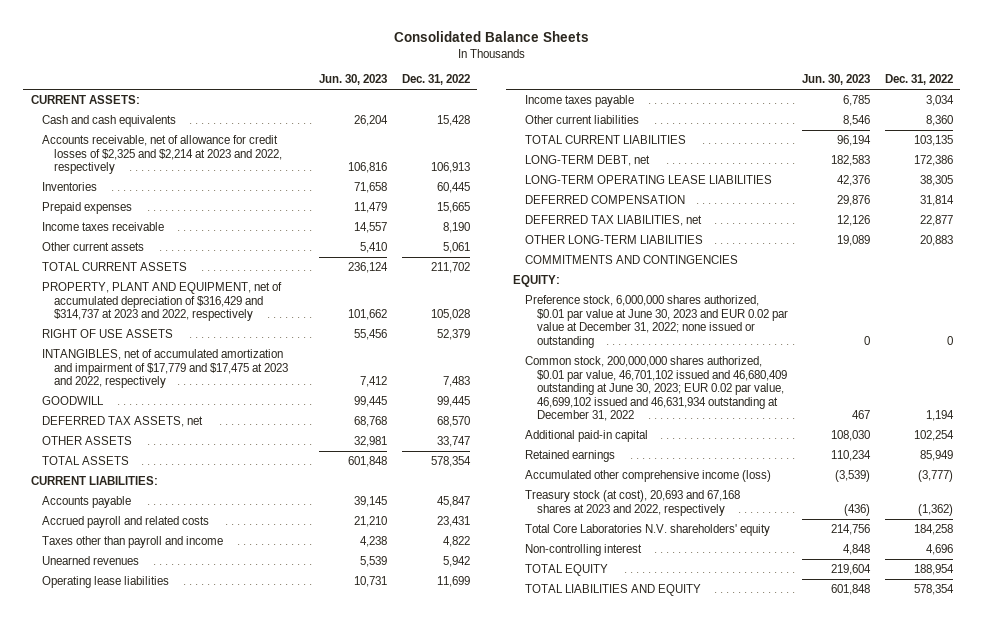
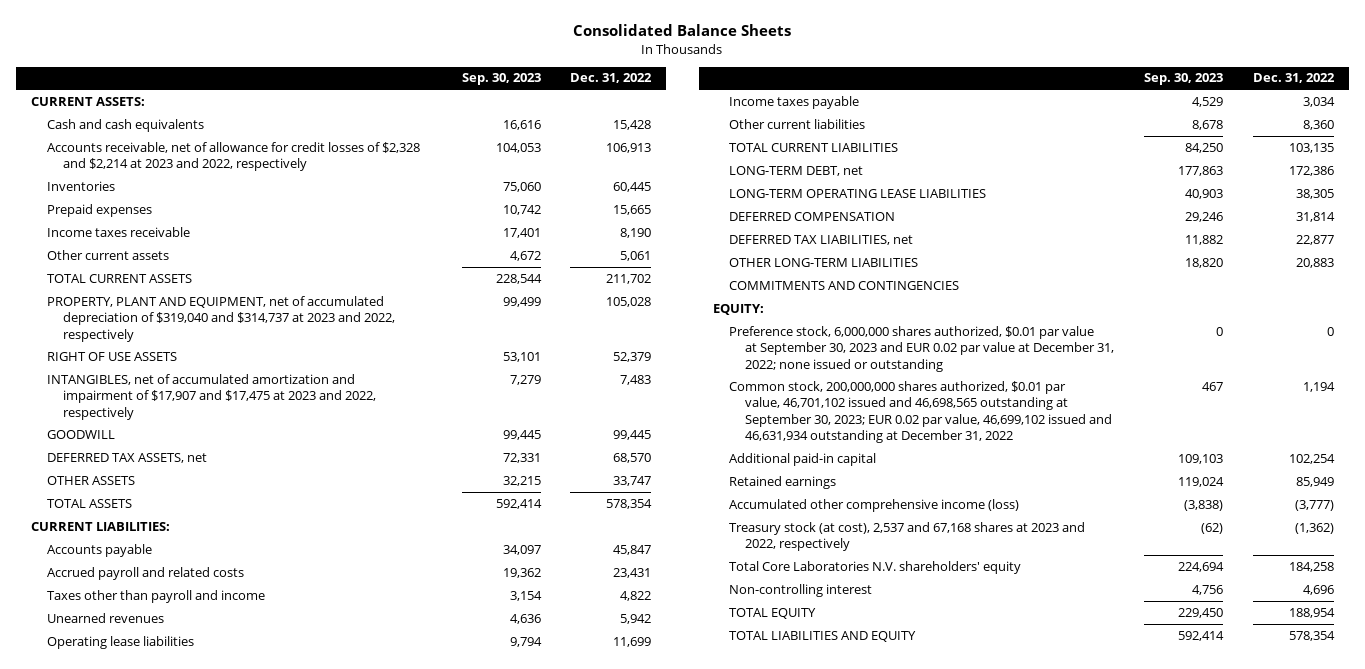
[319,74,388,86] Jun. 30, 2023 -> none
none -> [461,73,541,86] Sep. 30, 2023
[42,135,282,175] Accounts receivable, net of allowance for credit losses of $2,325 and $2,214 at 2023 and 2022, respectively -> [46,141,420,172] Accounts receivable, net of allowance for credit losses of $2,328 and $2,214 at 2023 and 2022, respectively
[42,282,283,322] PROPERTY, PLANT AND EQUIPMENT, net of accumulated depreciation of $316,429 and $314,737 at 2023 and 2022, respectively -> [46,295,395,342] PROPERTY, PLANT AND EQUIPMENT, net of accumulated depreciation of $319,040 and $314,737 at 2023 and 2022, respectively
[42,349,288,389] INTANGIBLES, net of accumulated amortization and impairment of $17,779 and $17,475 at 2023 and 2022, respectively -> [46,373,376,420] INTANGIBLES, net of accumulated amortization and impairment of $17,907 and $17,475 at 2023 and 2022, respectively
[525,295,788,348] Preference stock, 6,000,000 shares authorized, $0.01 par value at June 30, 2023 and EUR 0.02 par value at December 31, 2022; none issued or outstanding -> [729,325,1115,372] Preference stock, 6,000,000 shares authorized, $0.01 par value at September 30, 2023 and EUR 0.02 par value at December 31, 2022; none issued or outstanding
[525,356,787,422] Common stock, 200,000,000 shares authorized, $0.01 par value, 46,701,102 issued and 46,680,409 outstanding at June 30, 2023; EUR 0.02 par value, 46,699,102 issued and 46,631,934 outstanding at December 31, 2022 -> [729,380,1113,444] Common stock, 200,000,000 shares authorized, $0.01 par value, 46,701,102 issued and 46,698,565 outstanding at September 30, 2023; EUR 0.02 par value, 46,699,102 issued and 46,631,934 outstanding at December 31, 2022
[525,490,741,516] Treasury stock (at cost), 20,693 and 67,168 shares at 2023 and 2022, respectively -> [729,521,1086,552] Treasury stock (at cost), 2,537 and 67,168 shares at 2023 and 2022, respectively

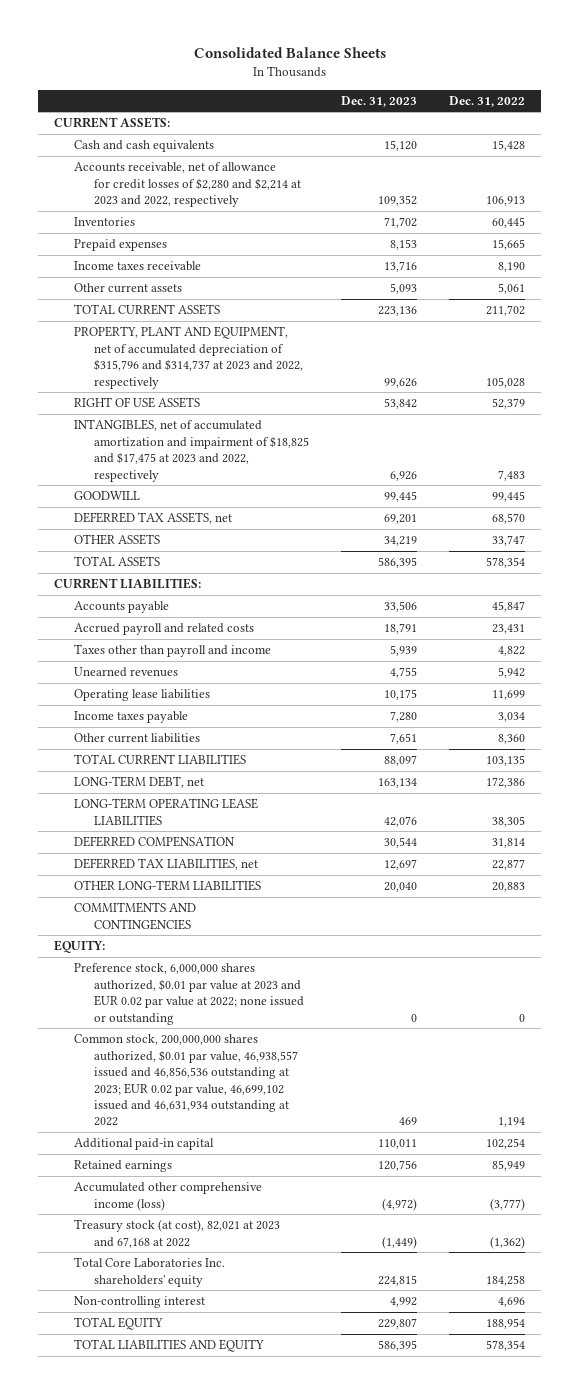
[461,73,541,86] Sep. 30, 2023 -> none
none -> [341,95,418,107] Dec. 31, 2023
[46,141,420,172] Accounts receivable, net of allowance for credit losses of $2,328 and $2,214 at 2023 and 2022, respectively -> [74,162,302,208] Accounts receivable, net of allowance for credit losses of $2,280 and $2,214 at 2023 and 2022, respectively
[46,295,395,342] PROPERTY, PLANT AND EQUIPMENT, net of accumulated depreciation of $319,040 and $314,737 at 2023 and 2022, respectively -> [74,326,304,389] PROPERTY, PLANT AND EQUIPMENT, net of accumulated depreciation of $315,796 and $314,737 at 2023 and 2022, respectively
[46,373,376,420] INTANGIBLES, net of accumulated amortization and impairment of $17,907 and $17,475 at 2023 and 2022, respectively -> [74,419,310,482] INTANGIBLES, net of accumulated amortization and impairment of $18,825 and $17,475 at 2023 and 2022, respectively
[729,325,1115,372] Preference stock, 6,000,000 shares authorized, $0.01 par value at September 30, 2023 and EUR 0.02 par value at December 31, 2022; none issued or outstanding -> [74,963,305,1025] Preference stock, 6,000,000 shares authorized, $0.01 par value at 2023 and EUR 0.02 par value at 2022; none issued or outstanding
[729,380,1113,444] Common stock, 200,000,000 shares authorized, $0.01 par value, 46,701,102 issued and 46,698,565 outstanding at September 30, 2023; EUR 0.02 par value, 46,699,102 issued and 46,631,934 outstanding at December 31, 2022 -> [74,1034,299,1127] Common stock, 200,000,000 shares authorized, $0.01 par value, 46,938,557 issued and 46,856,536 outstanding at 2023; EUR 0.02 par value, 46,699,102 issued and 46,631,934 outstanding at 2022
[729,521,1086,552] Treasury stock (at cost), 2,537 and 67,168 shares at 2023 and 2022, respectively -> [74,1219,281,1248] Treasury stock (at cost), 82,021 at 2023 and 67,168 at 2022
[729,560,1022,574] Total Core Laboratories N.V. shareholders' equity -> [74,1257,226,1287] Total Core Laboratories Inc. shareholders' equity

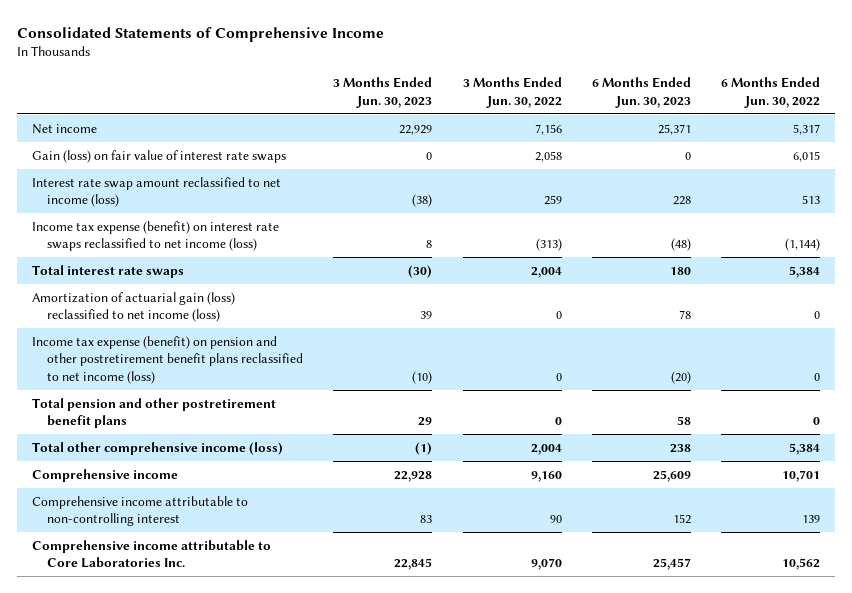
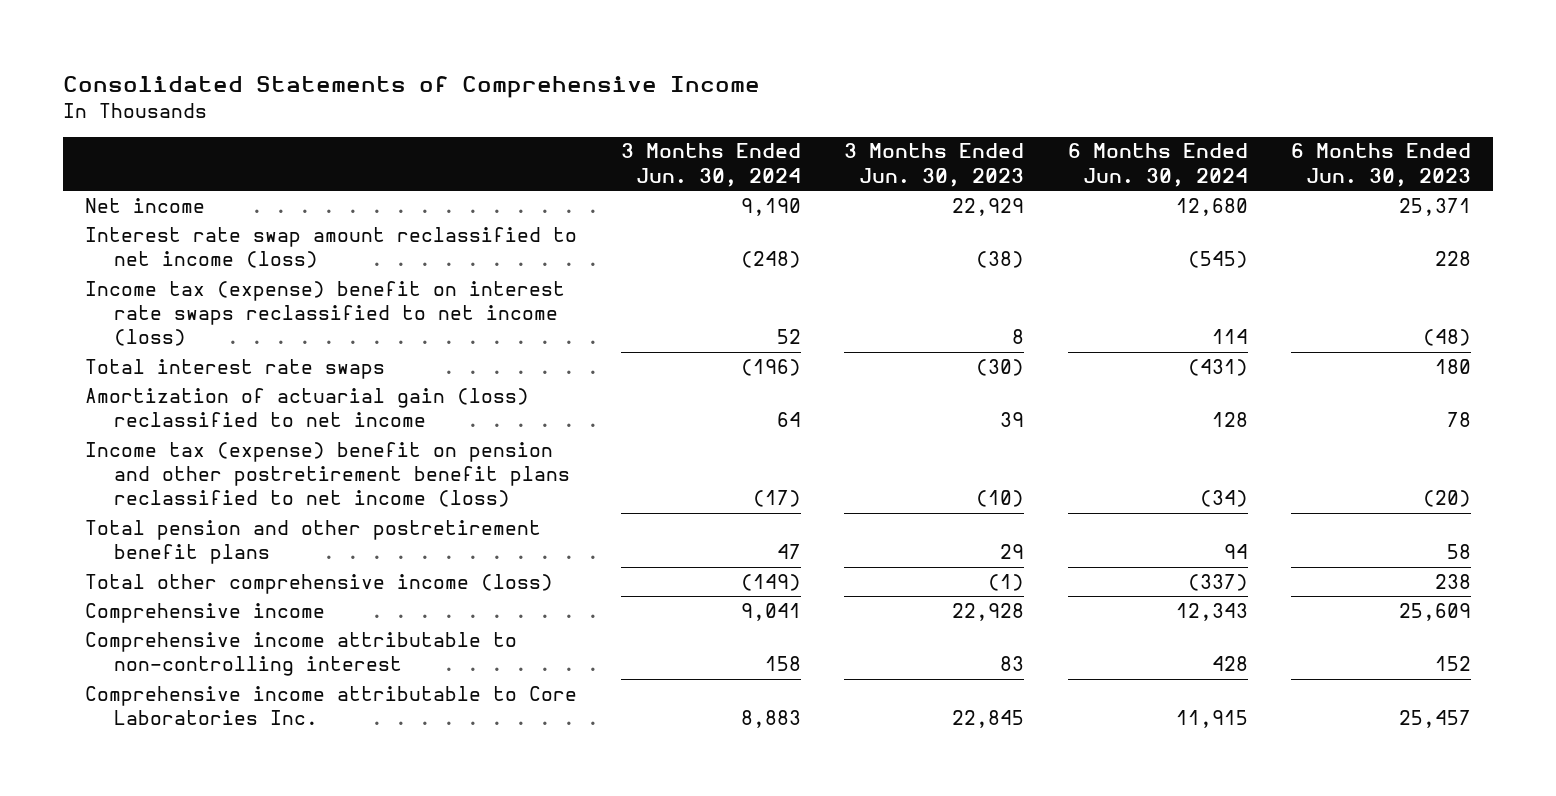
[462,77,562,108] 3 Months Ended Jun. 30, 2022 -> none
[721,77,821,108] 6 Months Ended Jun. 30, 2022 -> none
none -> [620,143,801,187] 3 Months Ended Jun. 30, 2024
none -> [1067,143,1248,187] 6 Months Ended Jun. 30, 2024
[31,149,286,163] Gain (loss) on fair value of interest rate swaps -> none
[31,220,279,252] Income tax expense (benefit) on interest rate swaps reclassified to net income (loss) -> [84,280,565,347] Income tax (expense) benefit on interest rate swaps reclassified to net income (loss)
[31,291,235,323] Amortization of actuarial gain (loss) reclassified to net income (loss) -> [84,387,529,428] Amortization of actuarial gain (loss) reclassified to net income
[31,335,304,384] Income tax expense (benefit) on pension and other postretirement benefit plans reclassified to net income (loss) -> [84,441,570,508] Income tax (expense) benefit on pension and other postretirement benefit plans reclassified to net income (loss)

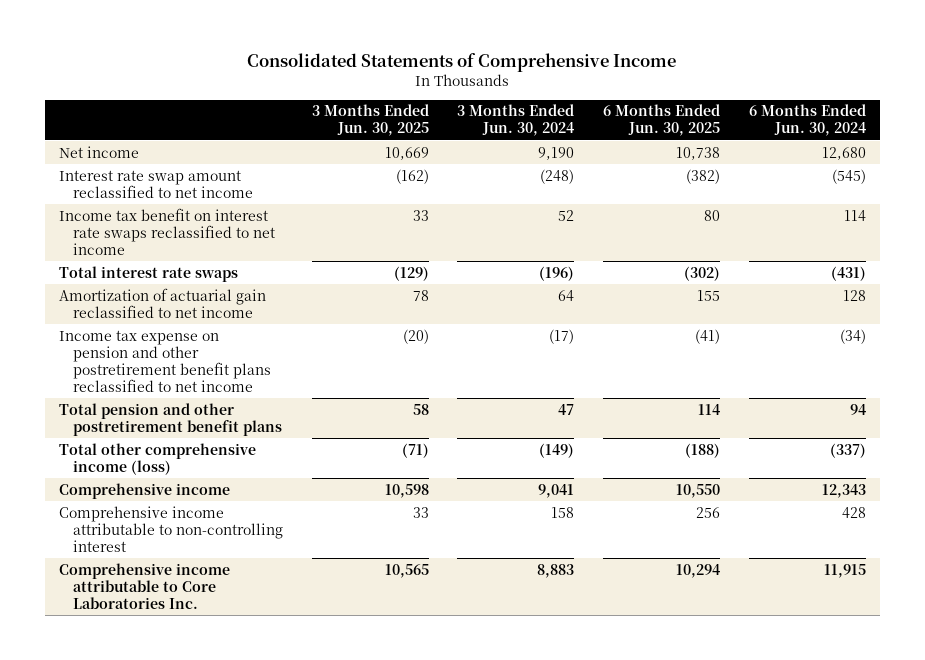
[844,143,1025,187] 3 Months Ended Jun. 30, 2023 -> none
[1291,143,1472,187] 6 Months Ended Jun. 30, 2023 -> none
none -> [311,104,429,137] 3 Months Ended Jun. 30, 2025
none -> [603,104,721,137] 6 Months Ended Jun. 30, 2025
[84,226,577,269] Interest rate swap amount reclassified to net income (loss) -> [58,169,253,198] Interest rate swap amount reclassified to net income
[84,280,565,347] Income tax (expense) benefit on interest rate swaps reclassified to net income (loss) -> [58,207,275,255] Income tax benefit on interest rate swaps reclassified to net income
[84,387,529,428] Amortization of actuarial gain (loss) reclassified to net income -> [58,287,266,318] Amortization of actuarial gain reclassified to net income
[84,441,570,508] Income tax (expense) benefit on pension and other postretirement benefit plans reclassified to net income (loss) -> [58,329,271,392] Income tax expense on pension and other postretirement benefit plans reclassified to net income

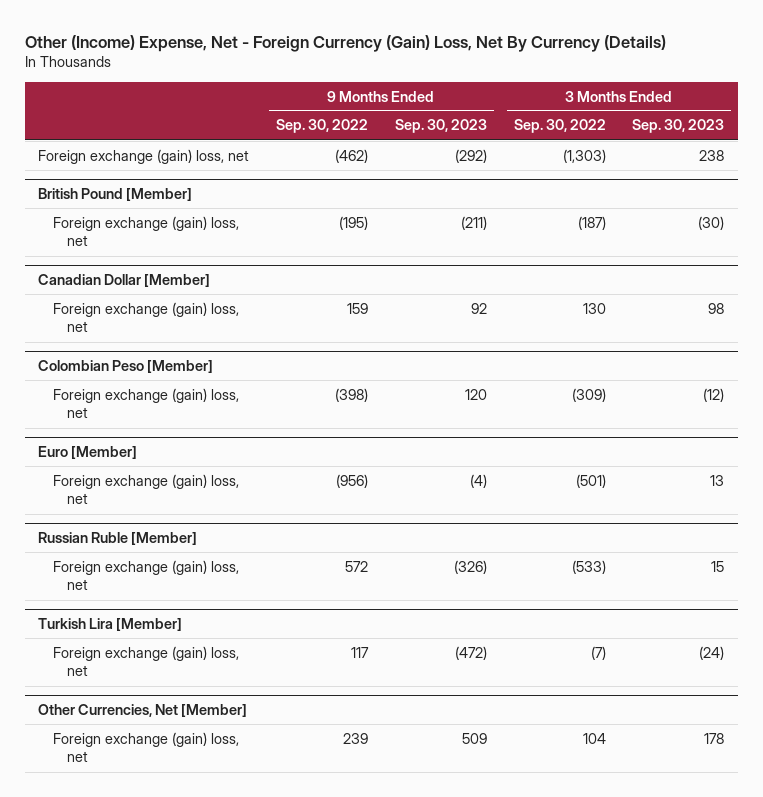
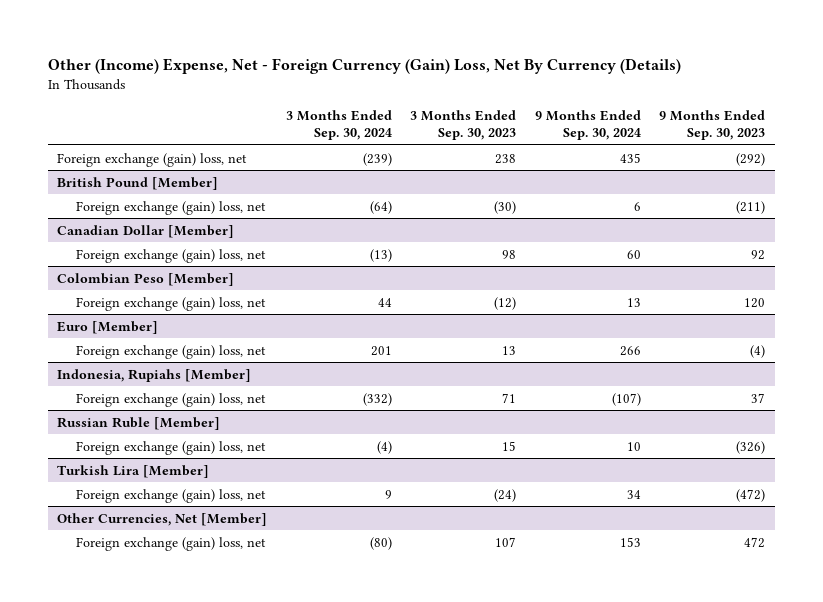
[276,119,369,134] Sep. 30, 2022 -> none
[513,119,606,134] Sep. 30, 2022 -> none
none -> [285,109,392,141] 3 Months Ended Sep. 30, 2024
none -> [534,109,641,141] 9 Months Ended Sep. 30, 2024
none -> [57,368,252,382] Indonesia, Rupiahs [Member]
none -> [76,392,267,407] Foreign exchange (gain) loss, net
[461,732,487,744] 509 -> [744,536,766,548] 472
[704,732,725,744] 178 -> [495,536,517,547] 107

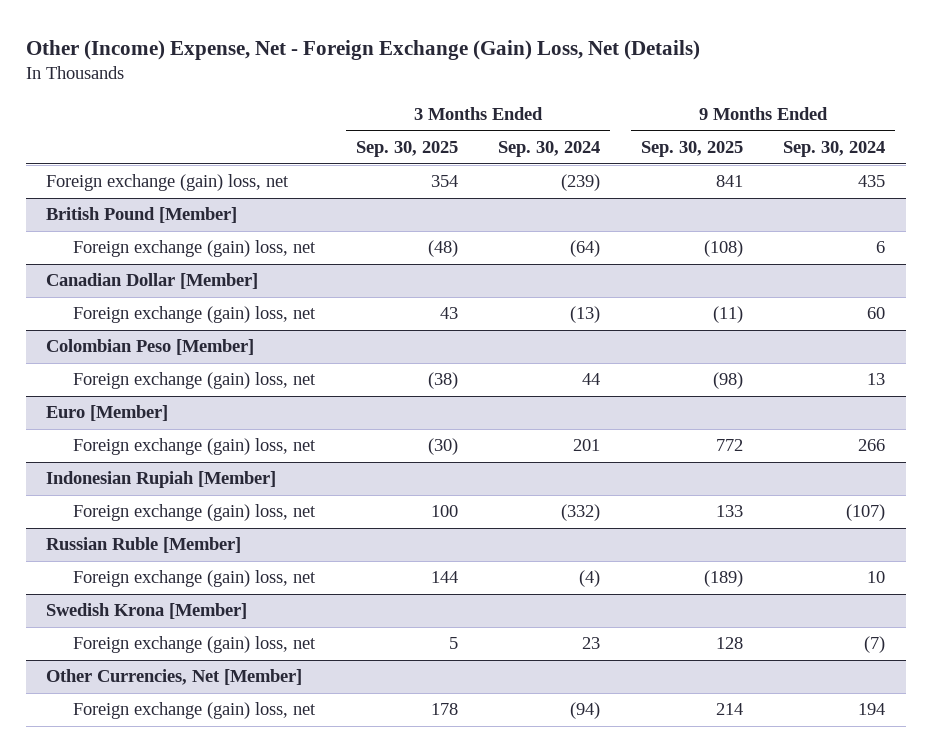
[47,57,681,74] Other (Income) Expense, Net - Foreign Currency (Gain) Loss, Net By Currency (Details) -> [26,39,701,60] Other (Income) Expense, Net - Foreign Exchange (Gain) Loss, Net (Details)
[410,109,517,141] 3 Months Ended Sep. 30, 2023 -> none
[659,109,766,141] 9 Months Ended Sep. 30, 2023 -> none
none -> [355,141,458,158] Sep. 30, 2025
none -> [640,141,743,158] Sep. 30, 2025
[57,368,252,382] Indonesia, Rupiahs [Member] -> [46,471,277,489] Indonesian Rupiah [Member]
[57,464,210,478] Turkish Lira [Member] -> none
none -> [46,603,248,620] Swedish Krona [Member]
[384,489,392,499] 9 -> [582,637,601,650] 23
[626,489,641,499] 34 -> [864,636,886,654] (7)
[369,536,392,550] (80) -> [570,702,601,720] (94)
[619,536,641,547] 153 -> [858,703,886,716] 194

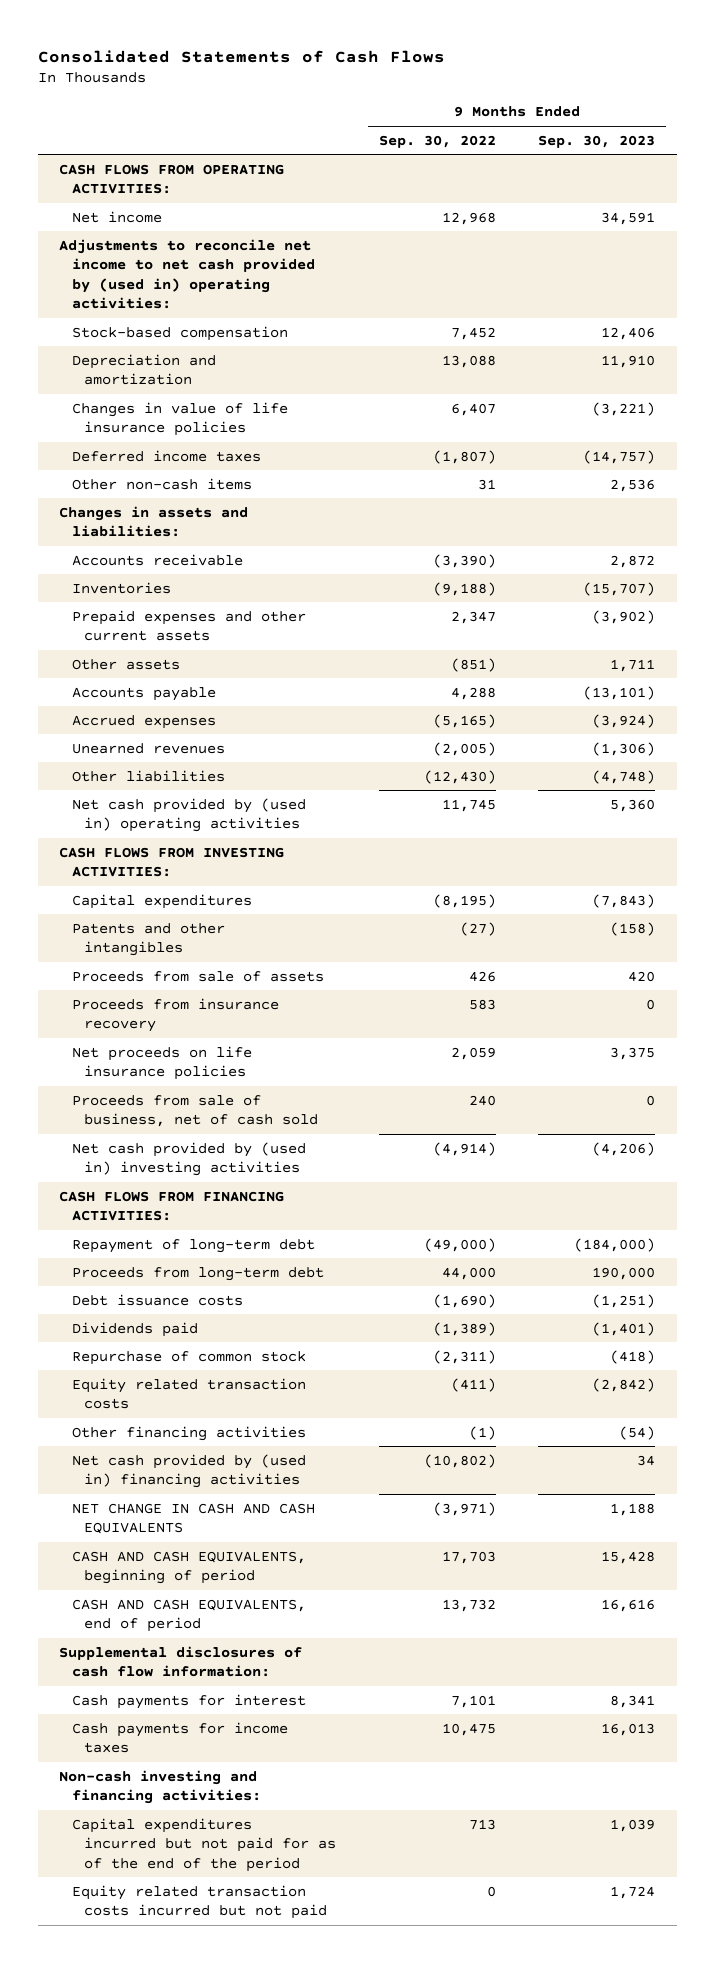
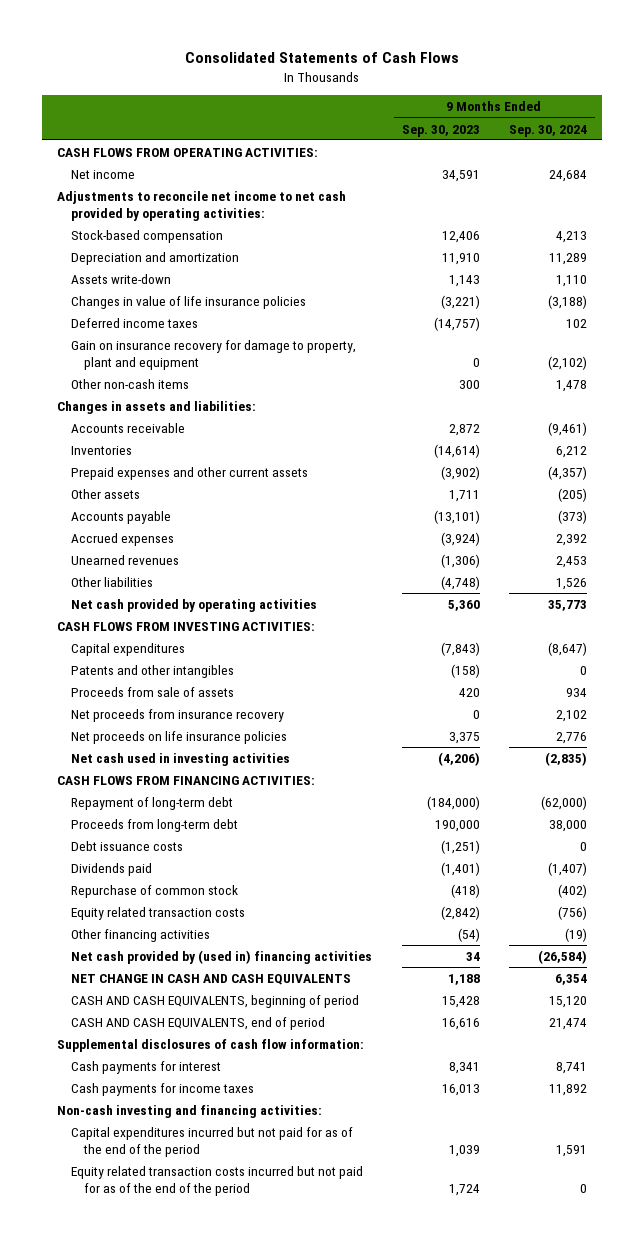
[378,134,496,148] Sep. 30, 2022 -> none
none -> [509,124,588,137] Sep. 30, 2024
[59,238,315,310] Adjustments to reconcile net income to net cash provided by (used in) operating activities: -> [56,190,346,221] Adjustments to reconcile net income to net cash provided by operating activities:
none -> [70,273,171,284] Assets write-down
none -> [70,339,356,370] Gain on insurance recovery for damage to property, plant and equipment
[610,478,656,492] 2,536 -> [458,379,480,389] 300
[583,581,656,596] (15,707) -> [433,443,480,458] (14,614)
[71,797,306,833] Net cash provided by (used in) operating activities -> [70,598,317,612] Net cash provided by operating activities
[71,997,279,1033] Proceeds from insurance recovery -> [70,708,284,722] Net proceeds from insurance recovery
[71,1094,319,1128] Proceeds from sale of business, net of cash sold -> none
[71,1141,306,1177] Net cash provided by (used in) investing activities -> [70,752,290,766] Net cash used in investing activities
[71,1884,328,1920] Equity related transaction costs incurred but not paid -> [70,1165,363,1196] Equity related transaction costs incurred but not paid for as of the end of the period

